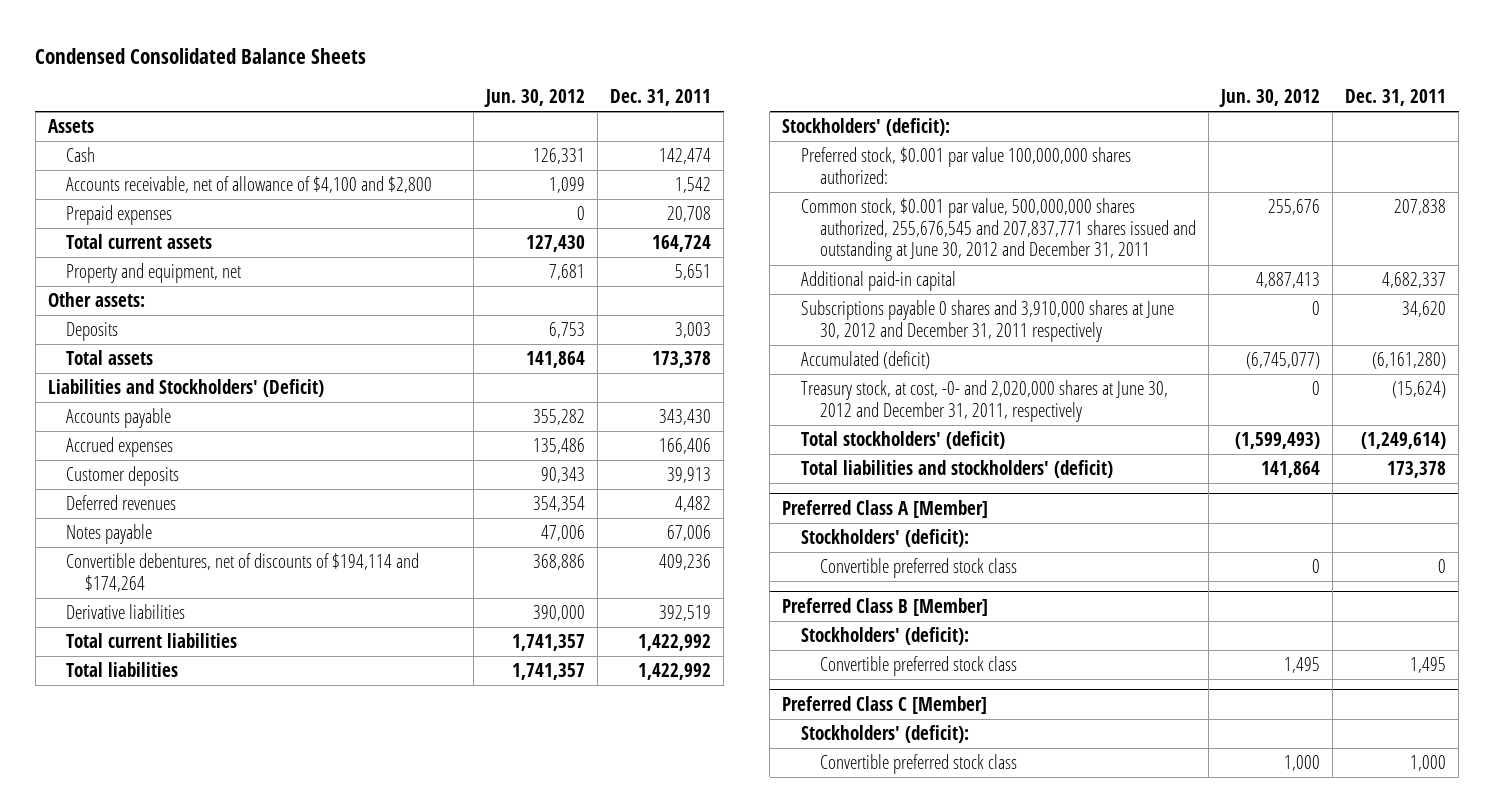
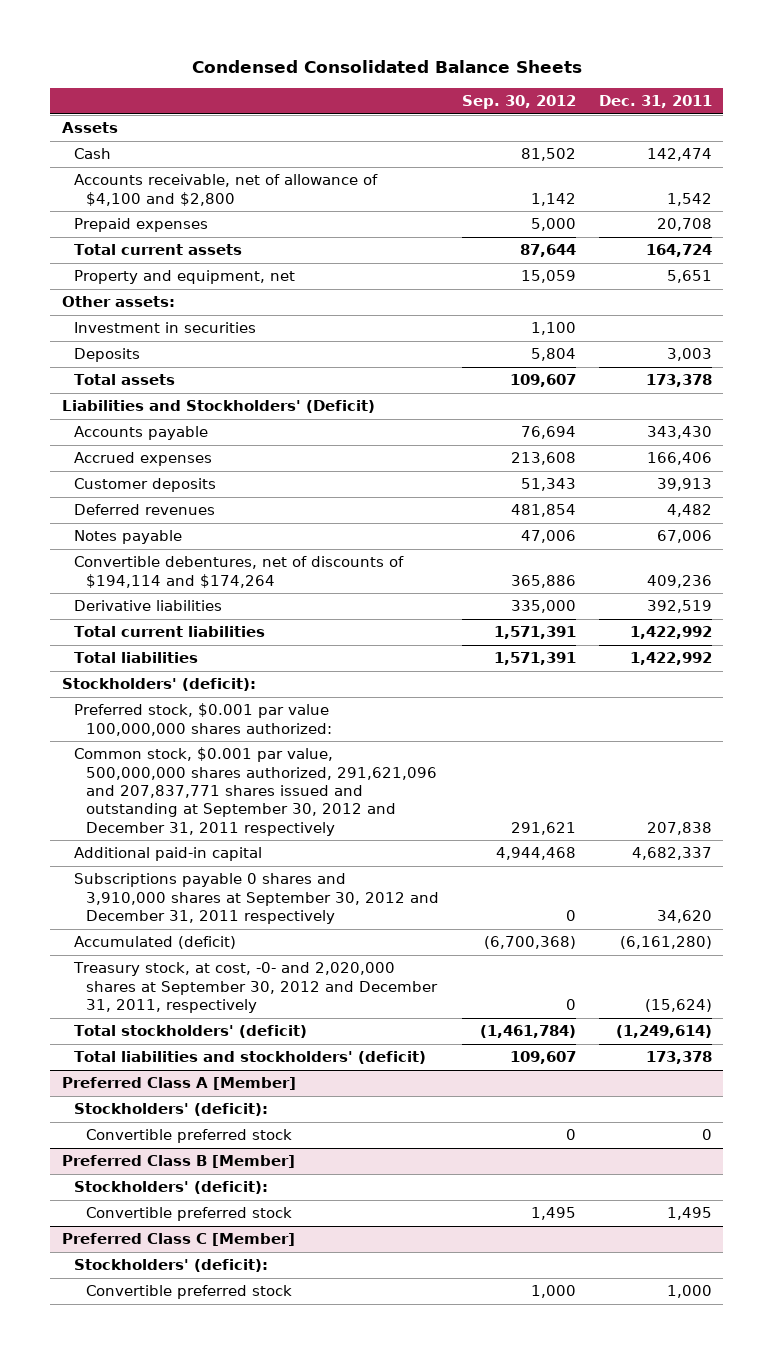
[484,89,586,108] Jun. 30, 2012 -> none
none -> [461,94,576,109] Sep. 30, 2012
none -> [73,322,256,334] Investment in securities
[801,198,1196,262] Common stock, $0.001 par value, 500,000,000 shares authorized, 255,676,545 and 207,837,771 shares issued and outstanding at June 30, 2012 and December 31, 2011 -> [73,747,437,836] Common stock, $0.001 par value, 500,000,000 shares authorized, 291,621,096 and 207,837,771 shares issued and outstanding at September 30, 2012 and December 31, 2011 respectively
[801,300,1175,342] Subscriptions payable 0 shares and 3,910,000 shares at June 30, 2012 and December 31, 2011 respectively -> [73,873,439,925] Subscriptions payable 0 shares and 3,910,000 shares at September 30, 2012 and December 31, 2011 respectively
[801,380,1169,422] Treasury stock, at cost, -0- and 2,020,000 shares at June 30, 2012 and December 31, 2011, respectively -> [72,962,438,1014] Treasury stock, at cost, -0- and 2,020,000 shares at September 30, 2012 and December 31, 2011, respectively
[819,558,1017,579] Convertible preferred stock class -> [85,1129,292,1144] Convertible preferred stock
[819,656,1017,677] Convertible preferred stock class -> [85,1207,292,1222] Convertible preferred stock
[819,754,1017,775] Convertible preferred stock class -> [85,1285,292,1300] Convertible preferred stock

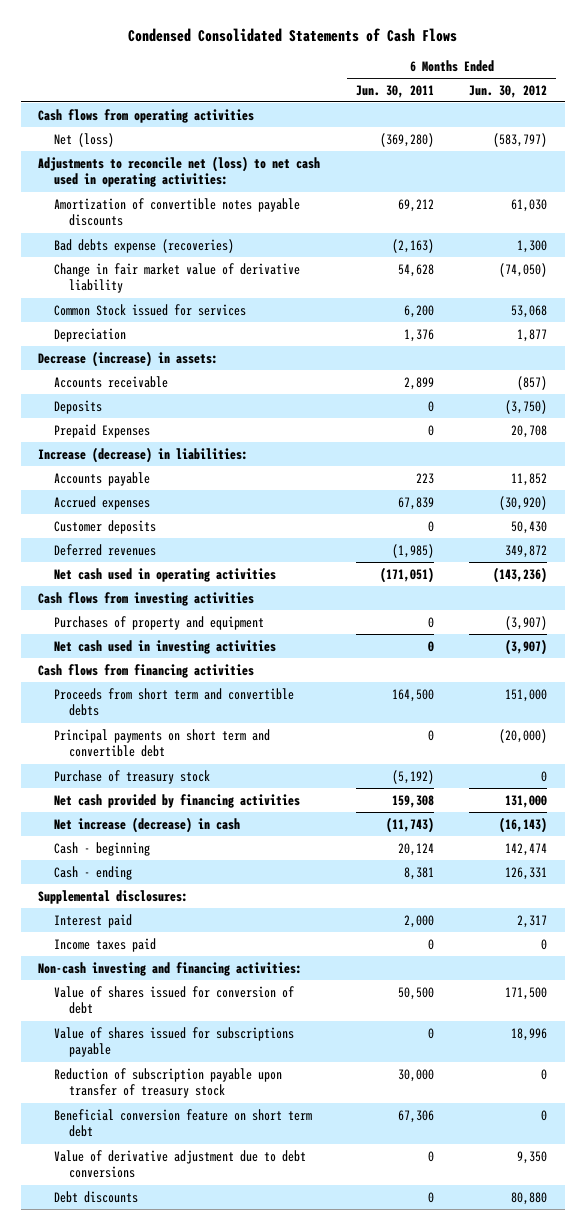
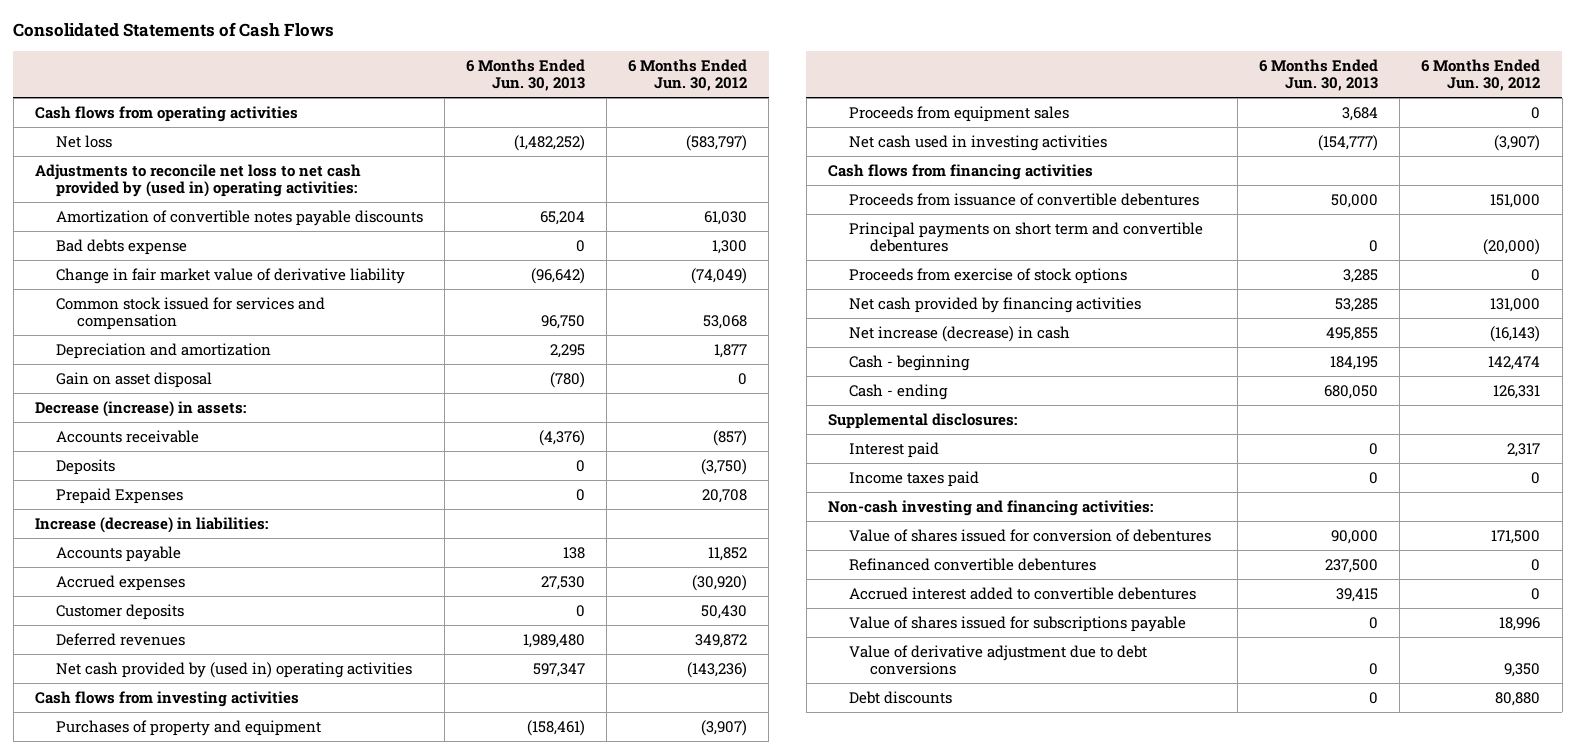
[127,28,457,43] Condensed Consolidated Statements of Cash Flows -> [13,22,335,38] Consolidated Statements of Cash Flows
[355,84,434,98] Jun. 30, 2011 -> none
none -> [466,58,586,92] 6 Months Ended Jun. 30, 2013
[53,132,114,147] Net (loss) -> [55,134,112,148] Net loss
[38,155,321,188] Adjustments to reconcile net (loss) to net cash used in operating activities: -> [34,163,361,197] Adjustments to reconcile net loss to net cash provided by (used in) operating activities:
[53,238,234,253] Bad debts expense (recoveries) -> [55,238,187,255] Bad debts expense
[499,262,548,277] (74,050) -> [691,267,748,284] (74,049)
[53,303,246,316] Common Stock issued for services -> [55,296,325,330] Common stock issued for services and compensation
[53,327,126,342] Depreciation -> [55,342,271,359] Depreciation and amortization
none -> [55,371,212,388] Gain on asset disposal
[53,567,276,582] Net cash used in operating activities -> [55,661,412,678] Net cash provided by (used in) operating activities
none -> [848,105,1069,122] Proceeds from equipment sales
[53,769,210,784] Purchase of treasury stock -> none
[53,687,294,717] Proceeds from short term and convertible debts -> [848,192,1199,206] Proceeds from issuance of convertible debentures
[53,728,270,758] Principal payments on short term and convertible debt -> [848,221,1203,252] Principal payments on short term and convertible debentures
none -> [848,267,1127,284] Proceeds from exercise of stock options
[53,985,294,1015] Value of shares issued for conversion of debt -> [848,528,1211,542] Value of shares issued for conversion of debentures
none -> [848,557,1096,571] Refinanced convertible debentures
none -> [848,586,1196,600] Accrued interest added to convertible debentures
[53,1067,282,1099] Reduction of subscription payable upon transfer of treasury stock -> none
[53,1108,312,1138] Beneficial conversion feature on short term debt -> none

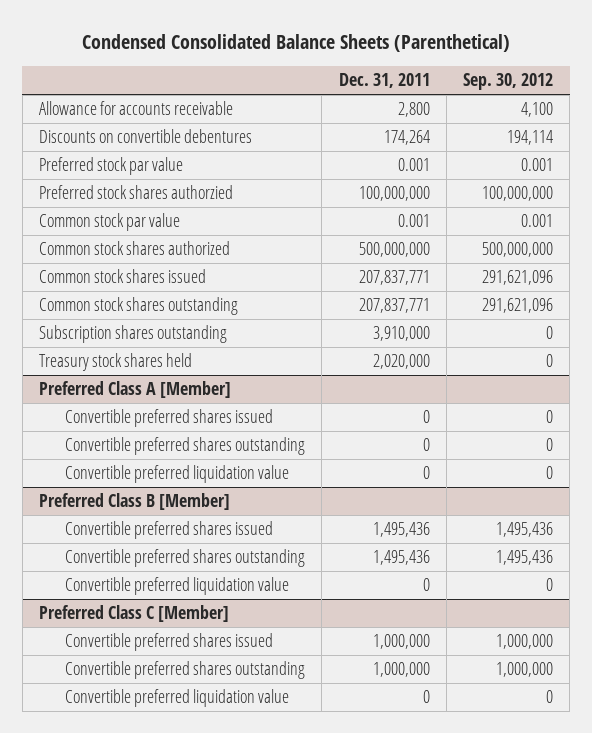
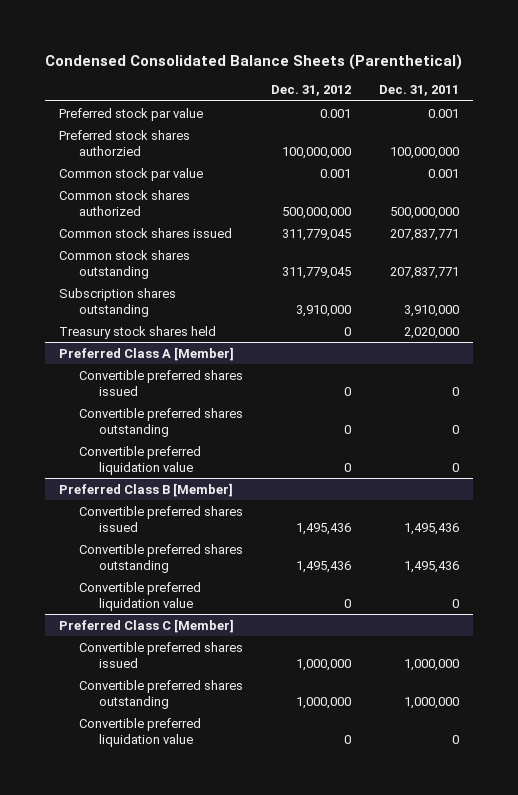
[463,73,554,91] Sep. 30, 2012 -> none
none -> [271,85,352,97] Dec. 31, 2012
[38,101,233,116] Allowance for accounts receivable -> none
[38,129,252,144] Discounts on convertible debentures -> none

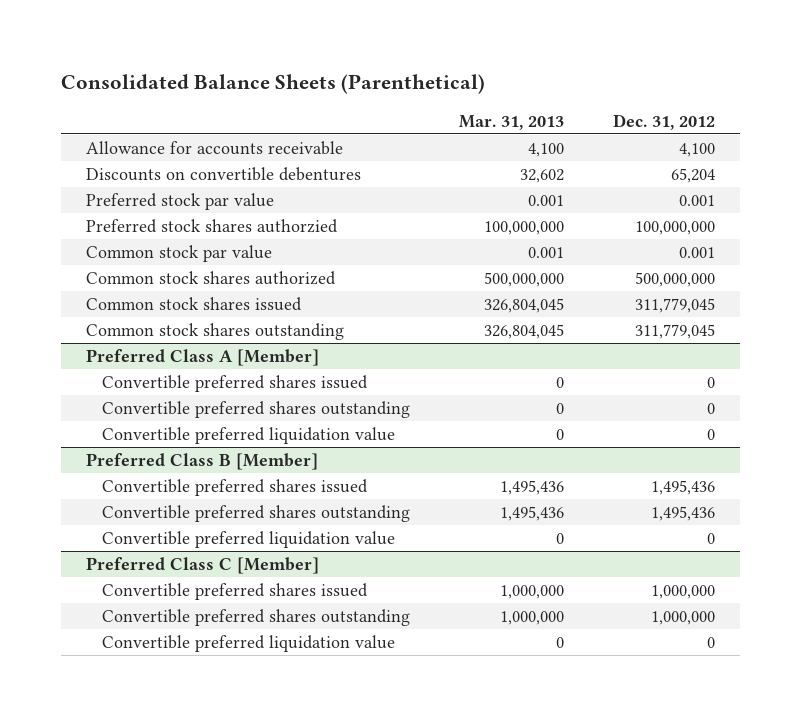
[45,53,463,70] Condensed Consolidated Balance Sheets (Parenthetical) -> [61,74,486,95] Consolidated Balance Sheets (Parenthetical)
[378,85,459,97] Dec. 31, 2011 -> none
none -> [458,114,564,130] Mar. 31, 2013
none -> [85,141,343,156] Allowance for accounts receivable
none -> [85,167,361,182] Discounts on convertible debentures
[59,287,177,318] Subscription shares outstanding -> none
[59,325,217,339] Treasury stock shares held -> none

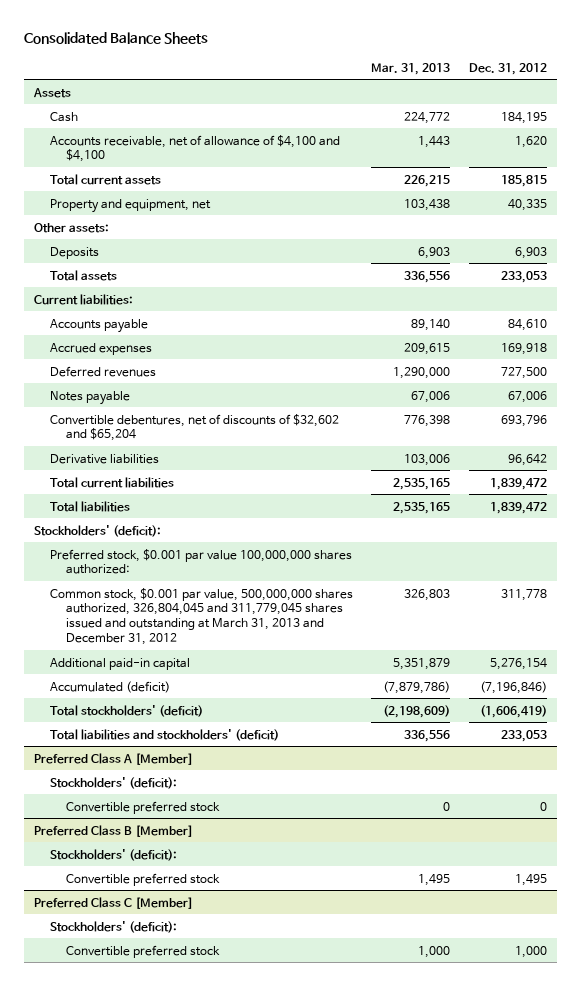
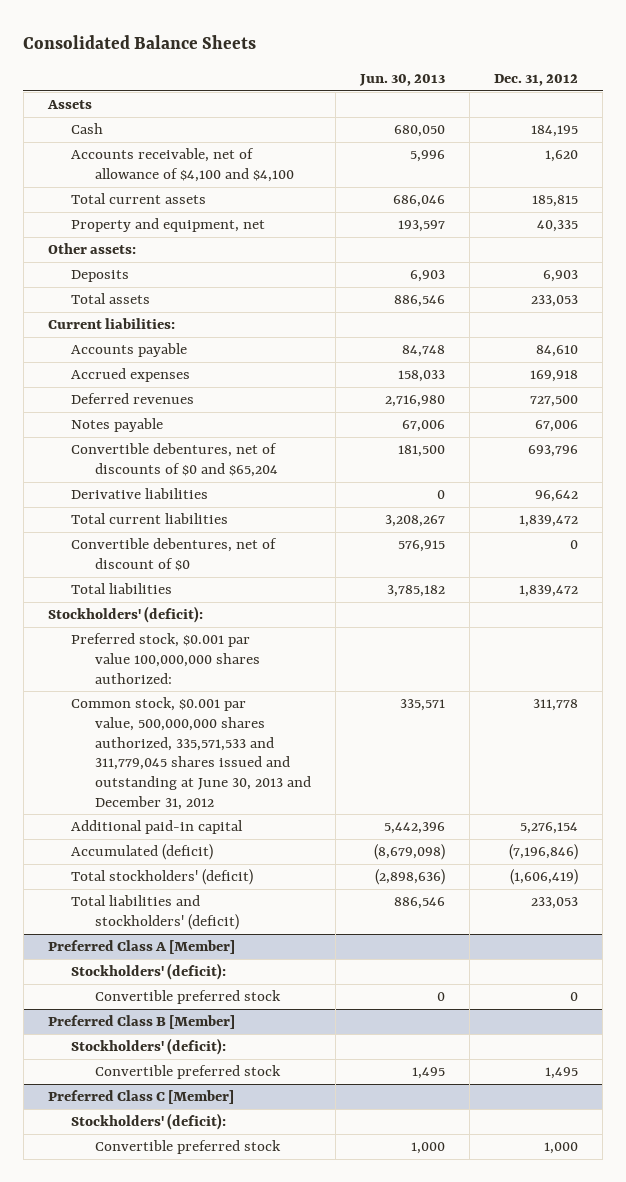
[371,62,451,75] Mar. 31, 2013 -> none
none -> [359,74,446,87] Jun. 30, 2013
[49,413,339,442] Convertible debentures, net of discounts of $32,602 and $65,204 -> [71,443,279,477] Convertible debentures, net of discounts of $0 and $65,204
none -> [71,538,278,571] Convertible debentures, net of discount of $0
[49,587,353,646] Common stock, $0.001 par value, 500,000,000 shares authorized, 326,804,045 and 311,779,045 shares issued and outstanding at March 31, 2013 and December 31, 2012 -> [71,697,312,810] Common stock, $0.001 par value, 500,000,000 shares authorized, 335,571,533 and 311,779,045 shares issued and outstanding at June 30, 2013 and December 31, 2012

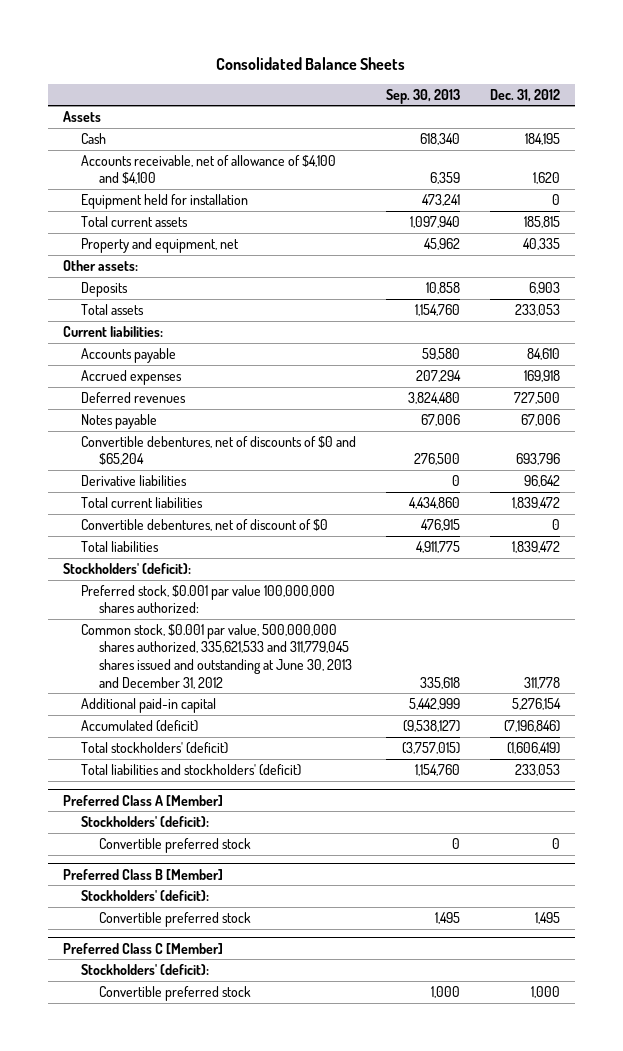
[359,74,446,87] Jun. 30, 2013 -> none
none -> [385,88,460,104] Sep. 30, 2013
none -> [80,193,248,209] Equipment held for installation
[71,697,312,810] Common stock, $0.001 par value, 500,000,000 shares authorized, 335,571,533 and 311,779,045 shares issued and outstanding at June 30, 2013 and December 31, 2012 -> [80,623,352,689] Common stock, $0.001 par value, 500,000,000 shares authorized, 335,621,533 and 311,779,045 shares issued and outstanding at June 30, 2013 and December 31, 2012

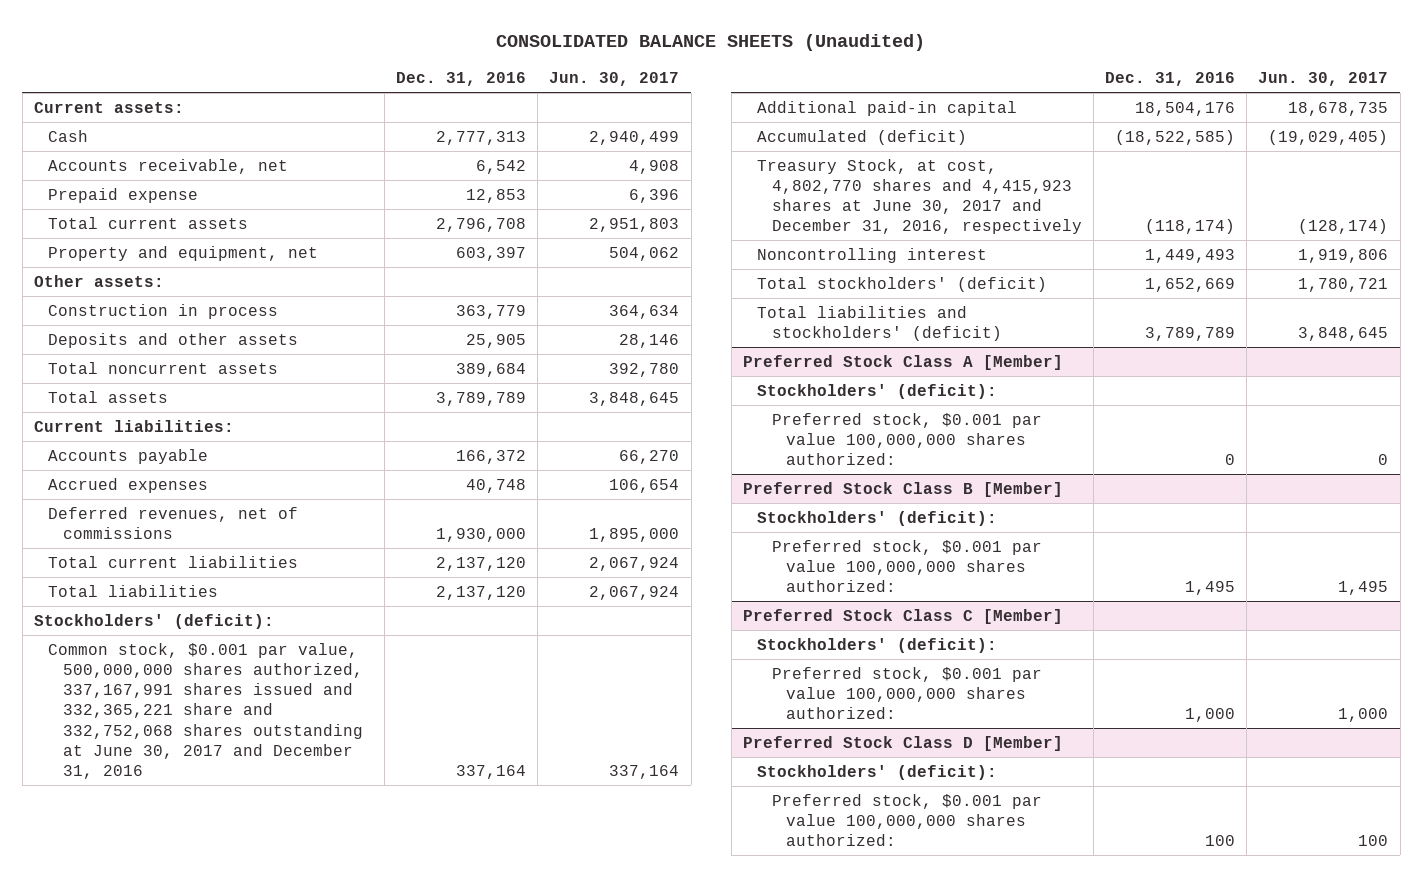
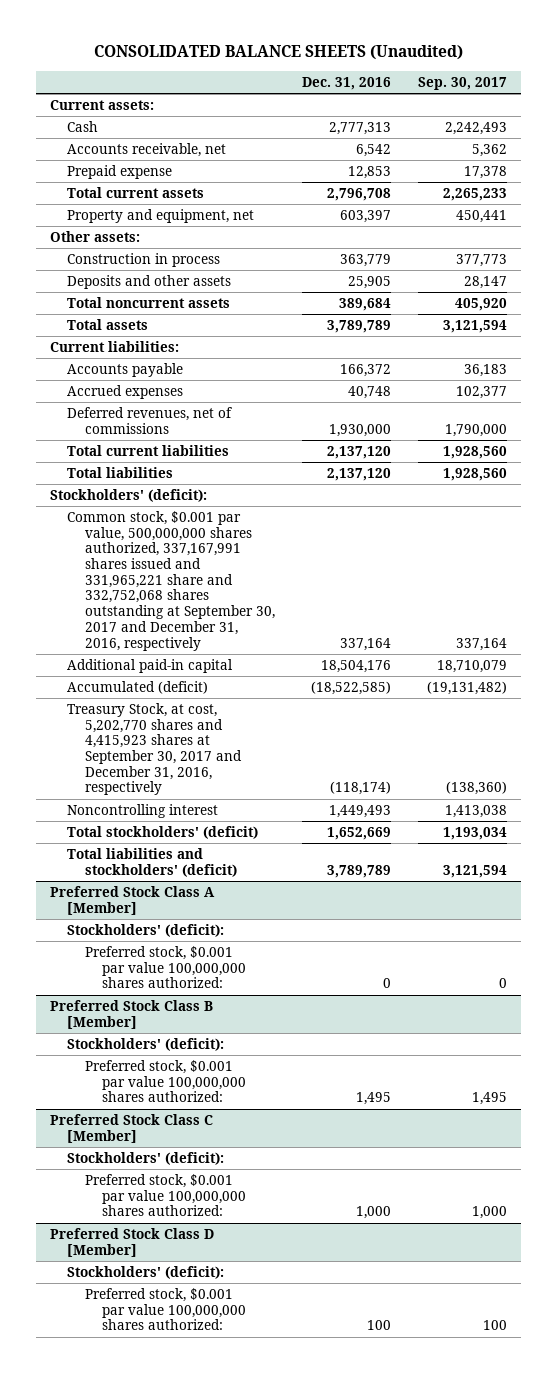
[549,72,680,87] Jun. 30, 2017 -> none
none -> [418,76,508,90] Sep. 30, 2017
[48,642,363,779] Common stock, $0.001 par value, 500,000,000 shares authorized, 337,167,991 shares issued and 332,365,221 share and 332,752,068 shares outstanding at June 30, 2017 and December 31, 2016 -> [67,511,275,651] Common stock, $0.001 par value, 500,000,000 shares authorized, 337,167,991 shares issued and 331,965,221 share and 332,752,068 shares outstanding at September 30, 2017 and December 31, 2016, respectively
[757,158,1082,235] Treasury Stock, at cost, 4,802,770 shares and 4,415,923 shares at June 30, 2017 and December 31, 2016, respectively -> [67,703,242,796] Treasury Stock, at cost, 5,202,770 shares and 4,415,923 shares at September 30, 2017 and December 31, 2016, respectively

